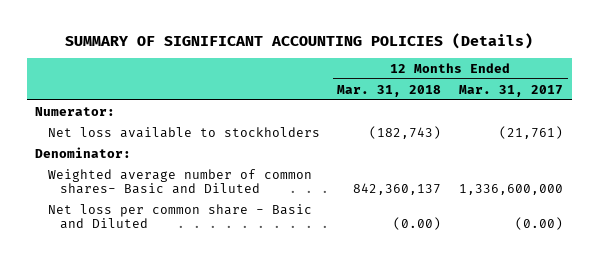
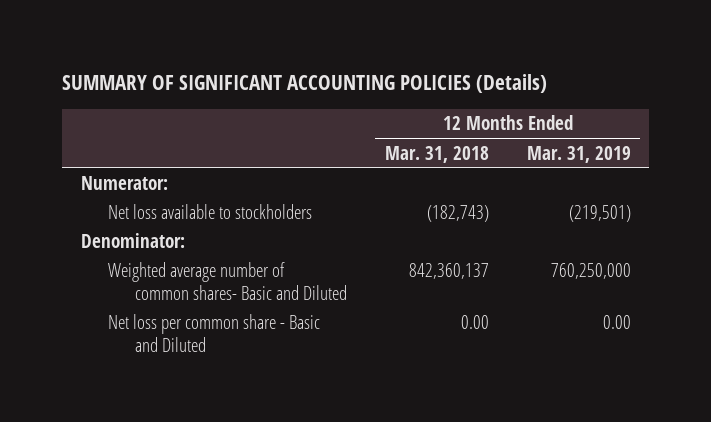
[459,84,564,97] Mar. 31, 2017 -> none
none -> [526,145,631,163] Mar. 31, 2019
[393,217,442,231] (0.00) -> [460,315,489,330] 0.00

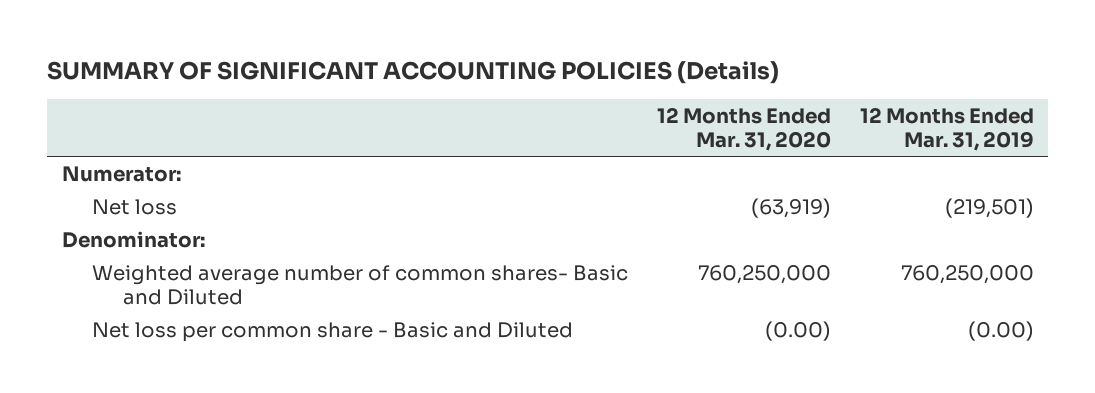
[384,145,489,163] Mar. 31, 2018 -> none
none -> [657,106,832,151] 12 Months Ended Mar. 31, 2020
[107,204,312,220] Net loss available to stockholders -> [92,198,178,215] Net loss
[602,315,631,330] 0.00 -> [967,320,1034,341] (0.00)

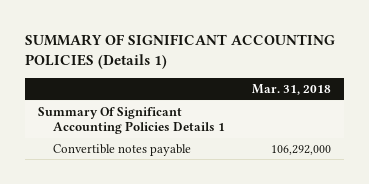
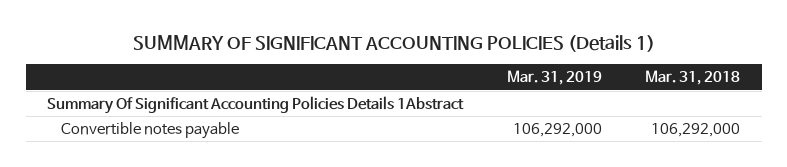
none -> [506,70,602,86] Mar. 31, 2019
[38,106,225,135] Summary Of Significant Accounting Policies Details 1 -> [47,96,465,115] Summary Of Significant Accounting Policies Details 1Abstract

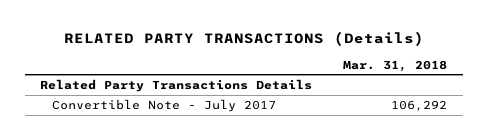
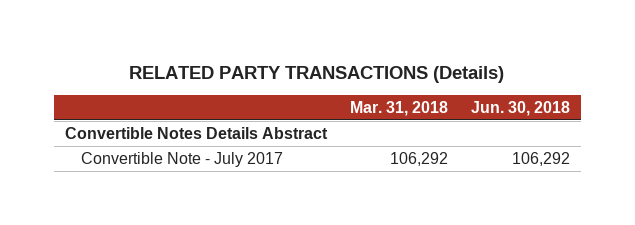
none -> [470,101,570,117] Jun. 30, 2018
[40,78,313,92] Related Party Transactions Details -> [65,127,329,140] Convertible Notes Details Abstract

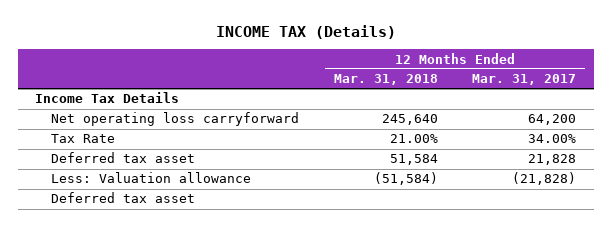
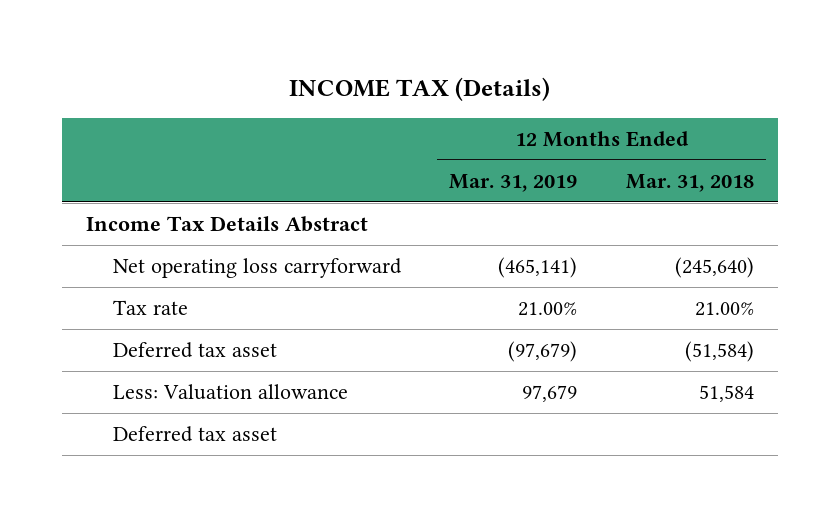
[472,74,577,86] Mar. 31, 2017 -> none
none -> [449,173,578,192] Mar. 31, 2019
[34,92,179,104] Income Tax Details -> [86,216,369,233] Income Tax Details Abstract
[381,114,438,126] 245,640 -> [675,257,755,279] (245,640)
[51,134,116,144] Tax Rate -> [112,300,188,316] Tax rate
[389,154,438,166] 51,584 -> [685,341,755,363] (51,584)
[373,172,438,186] (51,584) -> [699,385,755,403] 51,584

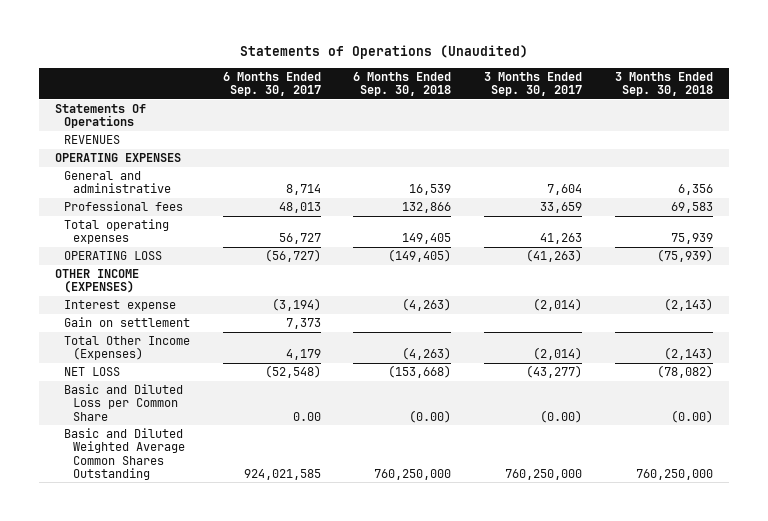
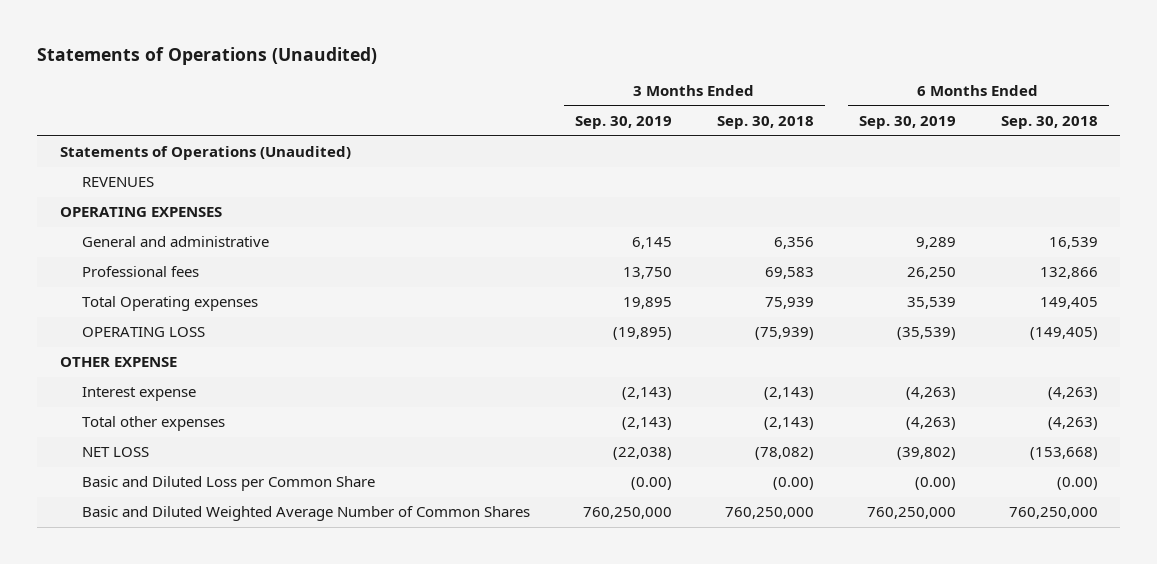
[222,71,321,97] 6 Months Ended Sep. 30, 2017 -> none
[484,71,583,97] 3 Months Ended Sep. 30, 2017 -> none
none -> [574,116,672,130] Sep. 30, 2019
none -> [858,116,956,130] Sep. 30, 2019
[54,104,146,129] Statements Of Operations -> [59,146,351,161] Statements of Operations (Unaudited)
[63,219,169,245] Total operating expenses -> [81,296,258,312] Total Operating expenses
[54,269,139,294] OTHER INCOME (EXPENSES) -> none
none -> [59,357,177,368] OTHER EXPENSE
[63,317,190,328] Gain on settlement -> none
[63,336,190,361] Total Other Income (Expenses) -> [81,416,225,432] Total other expenses
[63,428,185,480] Basic and Diluted Weighted Average Common Shares Outstanding -> [81,506,530,522] Basic and Diluted Weighted Average Number of Common Shares

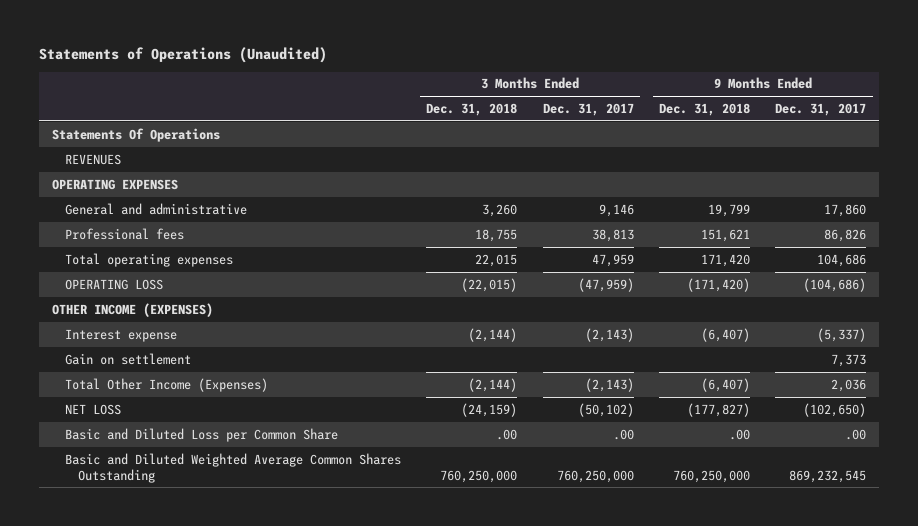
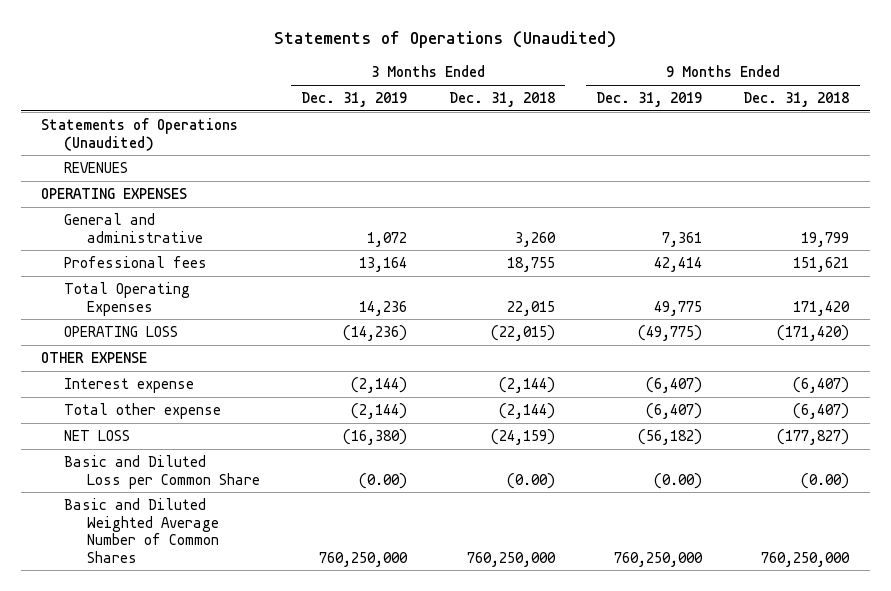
[542,102,634,116] Dec. 31, 2017 -> none
[775,102,867,116] Dec. 31, 2017 -> none
none -> [301,92,408,108] Dec. 31, 2019
none -> [595,92,702,108] Dec. 31, 2019
[51,127,220,142] Statements Of Operations -> [41,118,239,151] Statements of Operations (Unaudited)
[64,252,233,267] Total operating expenses -> [64,282,191,316] Total Operating Expenses
[51,302,213,317] OTHER INCOME (EXPENSES) -> none
none -> [41,352,148,364] OTHER EXPENSE
[64,352,191,365] Gain on settlement -> none
[64,377,268,392] Total Other Income (Expenses) -> [64,403,222,420] Total other expense
[496,428,518,440] .00 -> [506,472,555,489] (0.00)
[729,428,751,440] .00 -> [801,472,850,489] (0.00)
[64,452,401,483] Basic and Diluted Weighted Average Common Shares Outstanding -> [64,498,219,563] Basic and Diluted Weighted Average Number of Common Shares

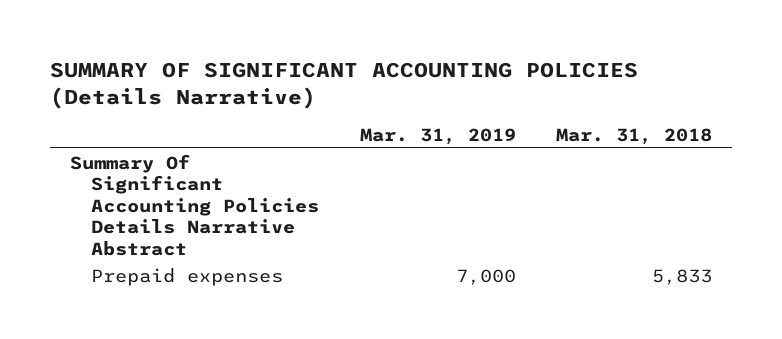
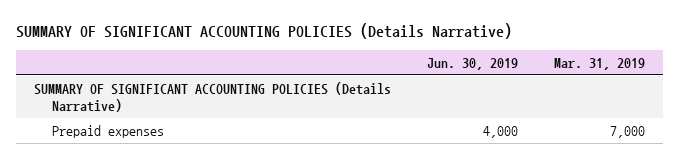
[555,127,712,145] Mar. 31, 2018 -> none
none -> [427,57,519,70] Jun. 30, 2019
[70,153,320,256] Summary Of Significant Accounting Policies Details Narrative Abstract -> [33,81,391,113] SUMMARY OF SIGNIFICANT ACCOUNTING POLICIES (Details Narrative)

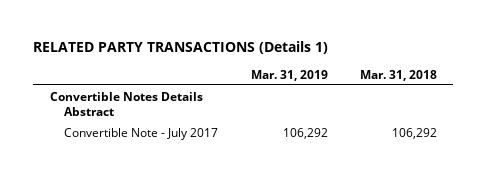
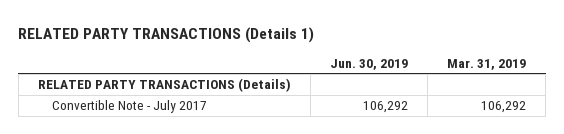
[359,69,437,81] Mar. 31, 2018 -> none
none -> [330,58,409,70] Jun. 30, 2019
[49,91,203,116] Convertible Notes Details Abstract -> [37,78,291,93] RELATED PARTY TRANSACTIONS (Details)

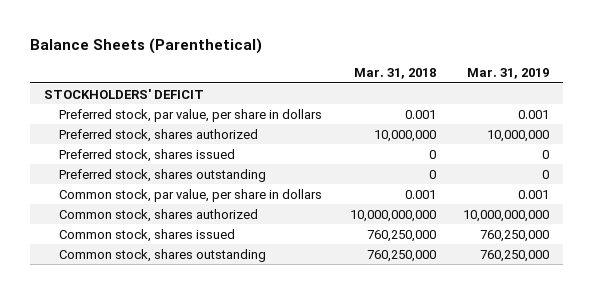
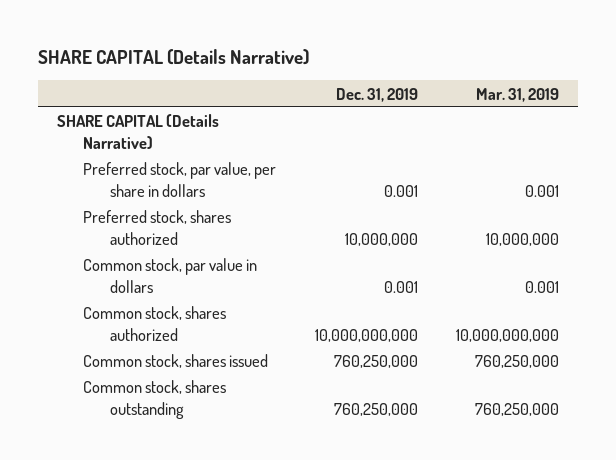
[29,37,262,54] Balance Sheets (Parenthetical) -> [37,48,309,65] SHARE CAPITAL (Details Narrative)
[353,68,436,80] Mar. 31, 2018 -> none
none -> [335,87,418,102] Dec. 31, 2019
[43,88,204,99] STOCKHOLDERS' DEFICIT -> none
none -> [56,114,219,149] SHARE CAPITAL (Details Narrative)
[58,148,235,162] Preferred stock, shares issued -> none
[58,168,266,182] Preferred stock, shares outstanding -> none
[58,188,322,202] Common stock, par value, per share in dollars -> [83,258,258,293] Common stock, par value in dollars

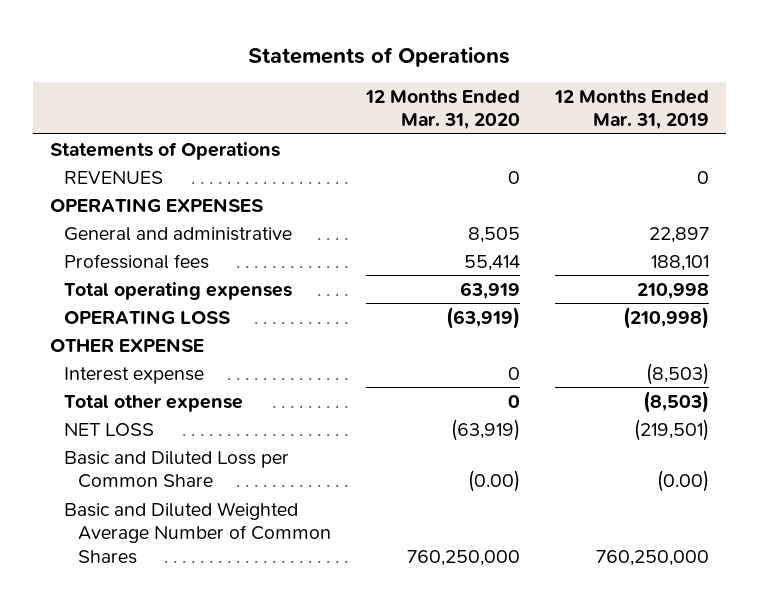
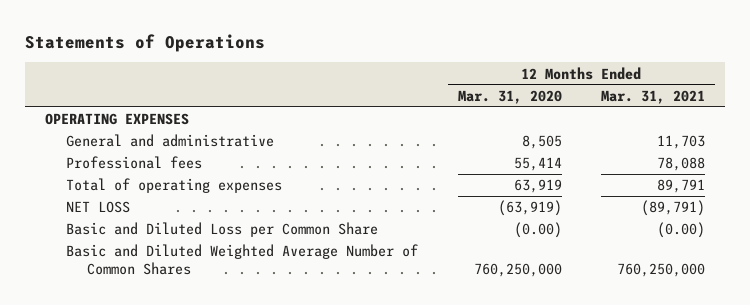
[553,89,709,130] 12 Months Ended Mar. 31, 2019 -> none
none -> [601,89,706,104] Mar. 31, 2021
[50,141,281,160] Statements of Operations -> none
[63,170,163,184] REVENUES -> none
[63,309,230,324] OPERATING LOSS -> none
[50,337,205,352] OTHER EXPENSE -> none
[63,366,204,384] Interest expense -> none
[63,394,243,412] Total other expense -> none
[63,281,292,300] Total operating expenses -> [65,178,282,194] Total of operating expenses

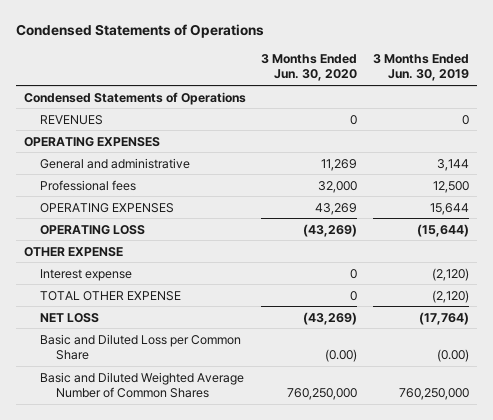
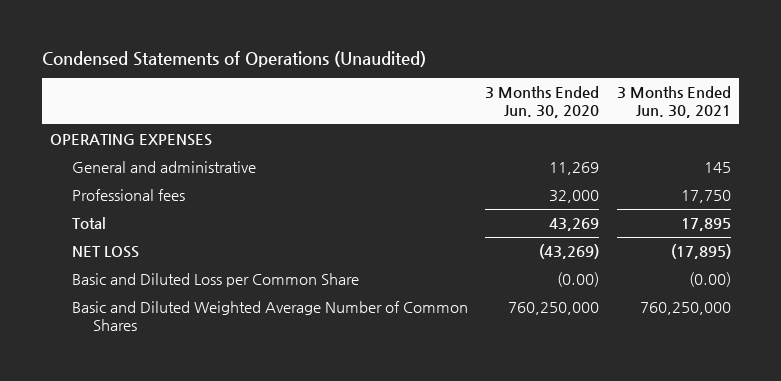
[15,23,264,38] Condensed Statements of Operations -> [41,51,426,68] Condensed Statements of Operations (Unaudited)
[373,53,470,82] 3 Months Ended Jun. 30, 2019 -> none
none -> [616,86,731,119] 3 Months Ended Jun. 30, 2021
[23,91,246,105] Condensed Statements of Operations -> none
[39,114,103,125] REVENUES -> none
[39,224,145,235] OPERATING LOSS -> none
[23,246,123,257] OTHER EXPENSE -> none
[39,268,132,281] Interest expense -> none
[39,290,181,301] TOTAL OTHER EXPENSE -> none
[39,202,174,213] OPERATING EXPENSES -> [71,216,106,229] Total

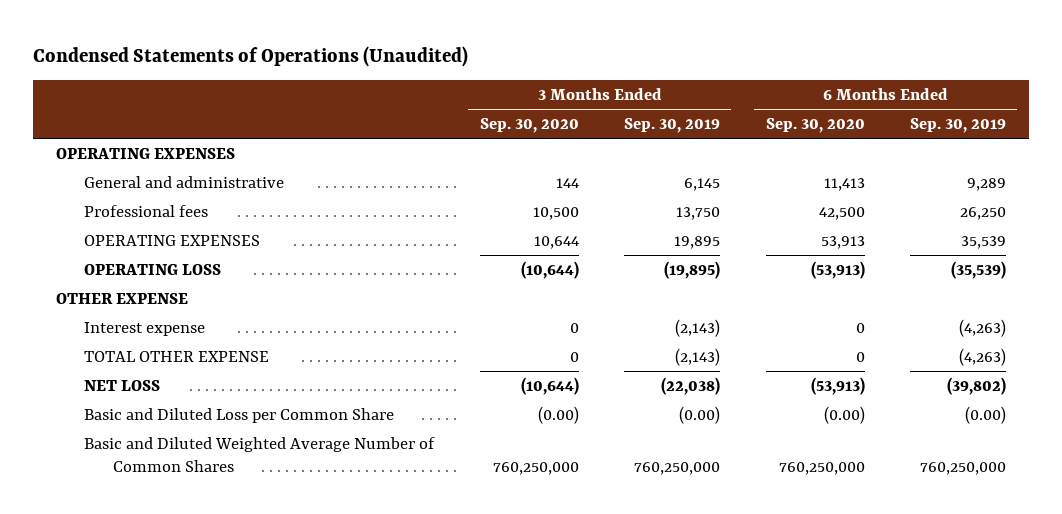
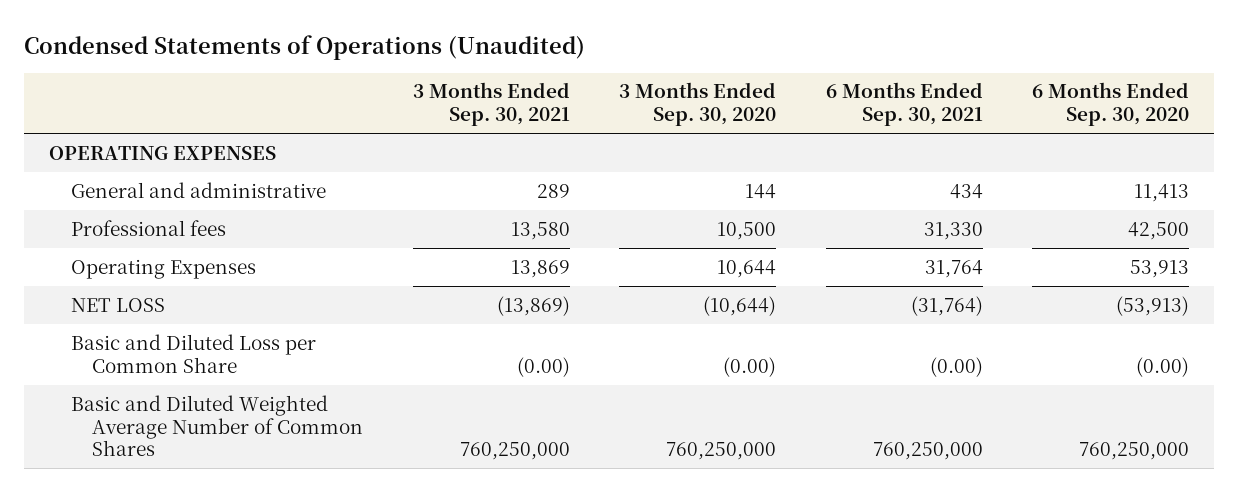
[624,118,721,134] Sep. 30, 2019 -> none
[910,118,1007,134] Sep. 30, 2019 -> none
none -> [412,82,570,127] 3 Months Ended Sep. 30, 2021
none -> [825,82,983,127] 6 Months Ended Sep. 30, 2021
[84,263,222,275] OPERATING LOSS -> none
[55,292,188,304] OTHER EXPENSE -> none
[84,321,206,336] Interest expense -> none
[84,350,270,362] TOTAL OTHER EXPENSE -> none
[84,234,261,246] OPERATING EXPENSES -> [70,258,256,279] Operating Expenses

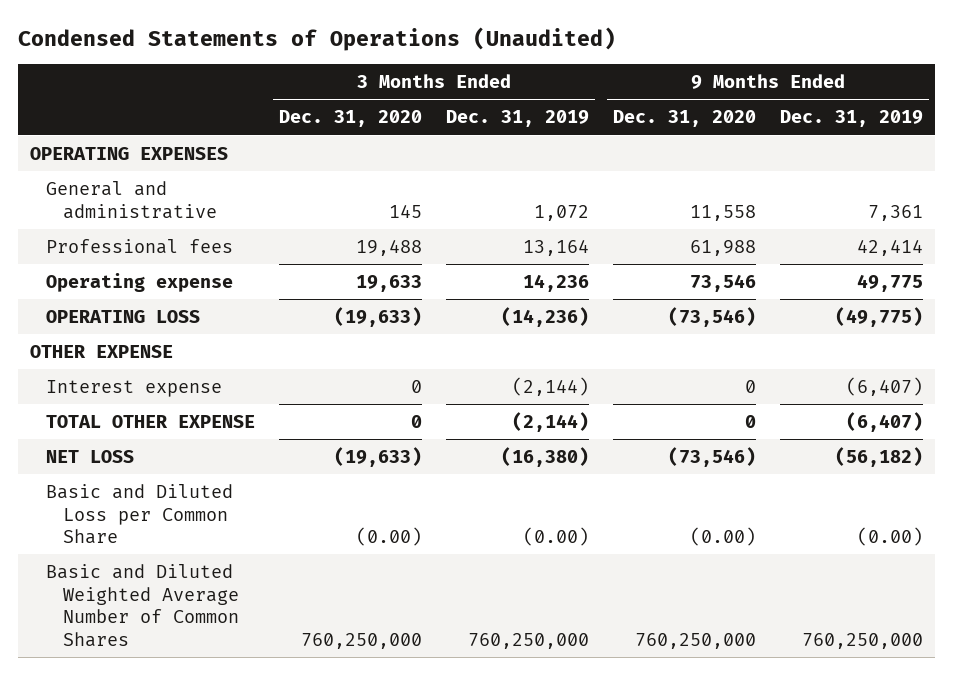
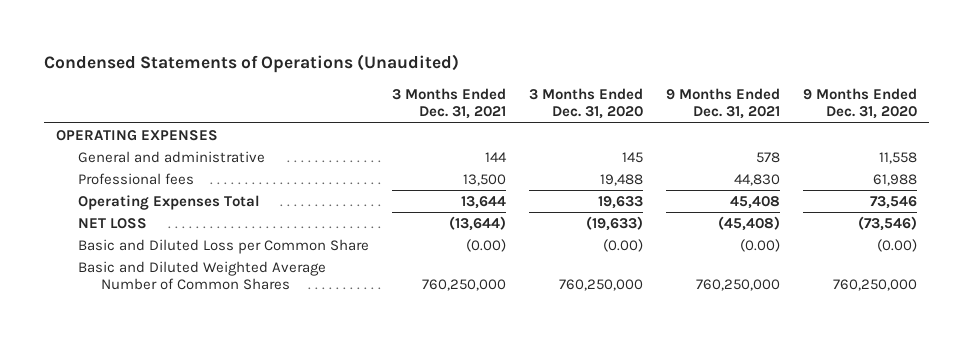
[446,110,590,128] Dec. 31, 2019 -> none
[780,110,924,128] Dec. 31, 2019 -> none
none -> [392,87,507,120] 3 Months Ended Dec. 31, 2021
none -> [666,87,781,120] 9 Months Ended Dec. 31, 2021
[46,309,201,323] OPERATING LOSS -> none
[30,344,174,358] OTHER EXPENSE -> none
[46,379,223,397] Interest expense -> none
[46,414,256,428] TOTAL OTHER EXPENSE -> none
[46,272,234,292] Operating expense -> [78,194,261,210] Operating Expenses Total

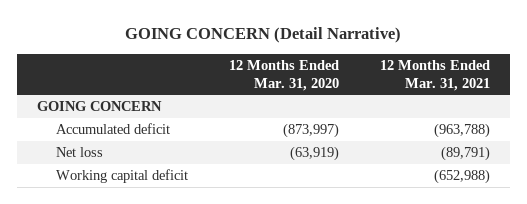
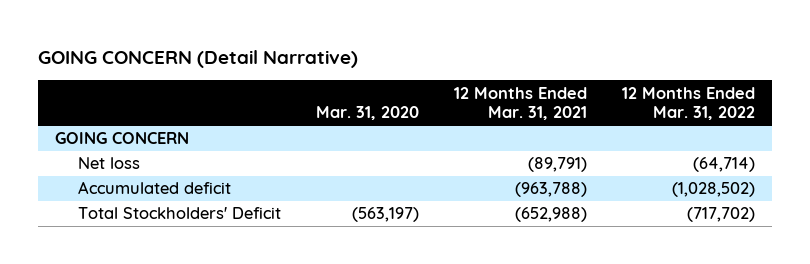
[228,60,339,91] 12 Months Ended Mar. 31, 2020 -> none
none -> [315,106,419,121] Mar. 31, 2020
none -> [621,86,755,121] 12 Months Ended Mar. 31, 2022
[55,123,170,135] Accumulated deficit -> [77,181,231,195] Accumulated deficit
[55,169,188,184] Working capital deficit -> [77,207,281,220] Total Stockholders' Deficit

